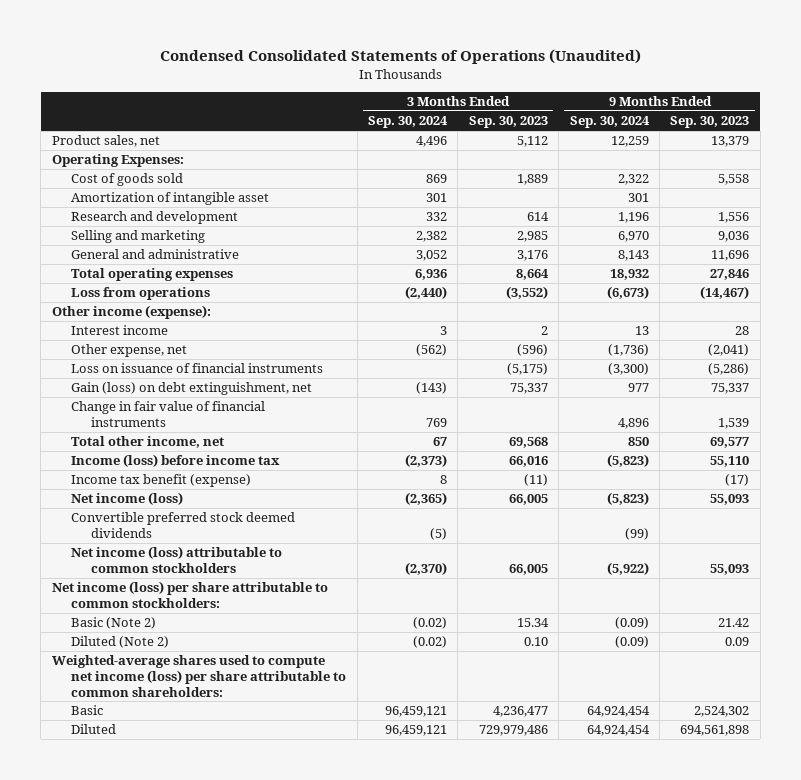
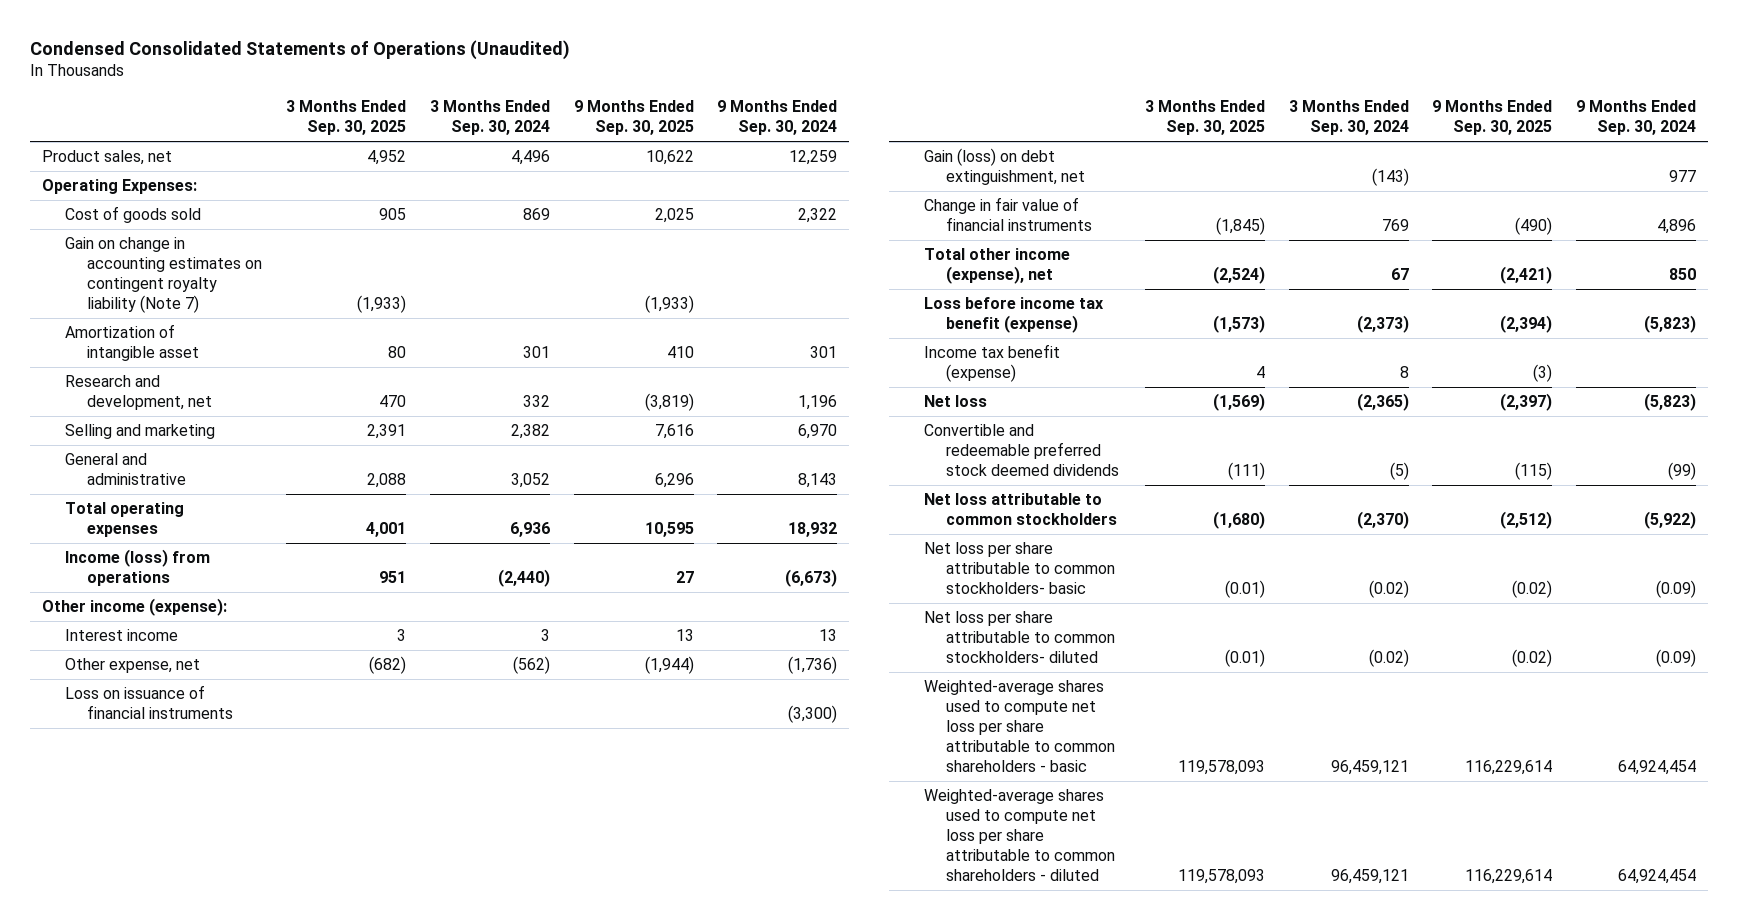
[468,116,548,129] Sep. 30, 2023 -> none
[670,116,750,129] Sep. 30, 2023 -> none
none -> [286,100,407,136] 3 Months Ended Sep. 30, 2025
none -> [573,100,694,136] 9 Months Ended Sep. 30, 2025
none -> [64,237,263,314] Gain on change in accounting estimates on contingent royalty liability (Note 7)
[71,211,239,225] Research and development -> [64,375,213,411] Research and development, net
[71,287,211,301] Loss from operations -> [64,549,210,587] Income (loss) from operations
[71,436,225,449] Total other income, net -> [923,248,1070,285] Total other income (expense), net
[71,454,281,468] Income (loss) before income tax -> [923,297,1104,334] Loss before income tax benefit (expense)
[51,581,328,608] Net income (loss) per share attributable to common stockholders: -> none
[51,655,347,697] Weighted-average shares used to compute net income (loss) per share attributable to common shareholders: -> none
[71,492,184,506] Net income (loss) -> [923,395,987,408] Net loss
[71,512,296,538] Convertible preferred stock deemed dividends -> [923,424,1120,477] Convertible and redeemable preferred stock deemed dividends
[71,546,283,573] Net income (loss) attributable to common stockholders -> [923,493,1118,526] Net loss attributable to common stockholders
[71,617,157,630] Basic (Note 2) -> [923,542,1116,595] Net loss per share attributable to common stockholders- basic
[71,636,170,649] Diluted (Note 2) -> [923,611,1116,664] Net loss per share attributable to common stockholders- diluted
[71,705,104,716] Basic -> [923,680,1116,772] Weighted-average shares used to compute net loss per share attributable to common shareholders - basic
[71,724,117,735] Diluted -> [923,789,1116,881] Weighted-average shares used to compute net loss per share attributable to common shareholders - diluted

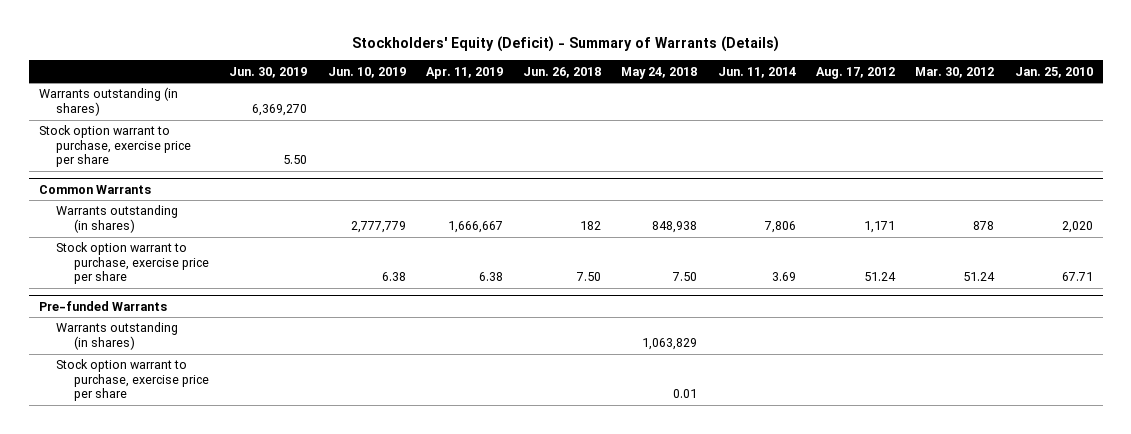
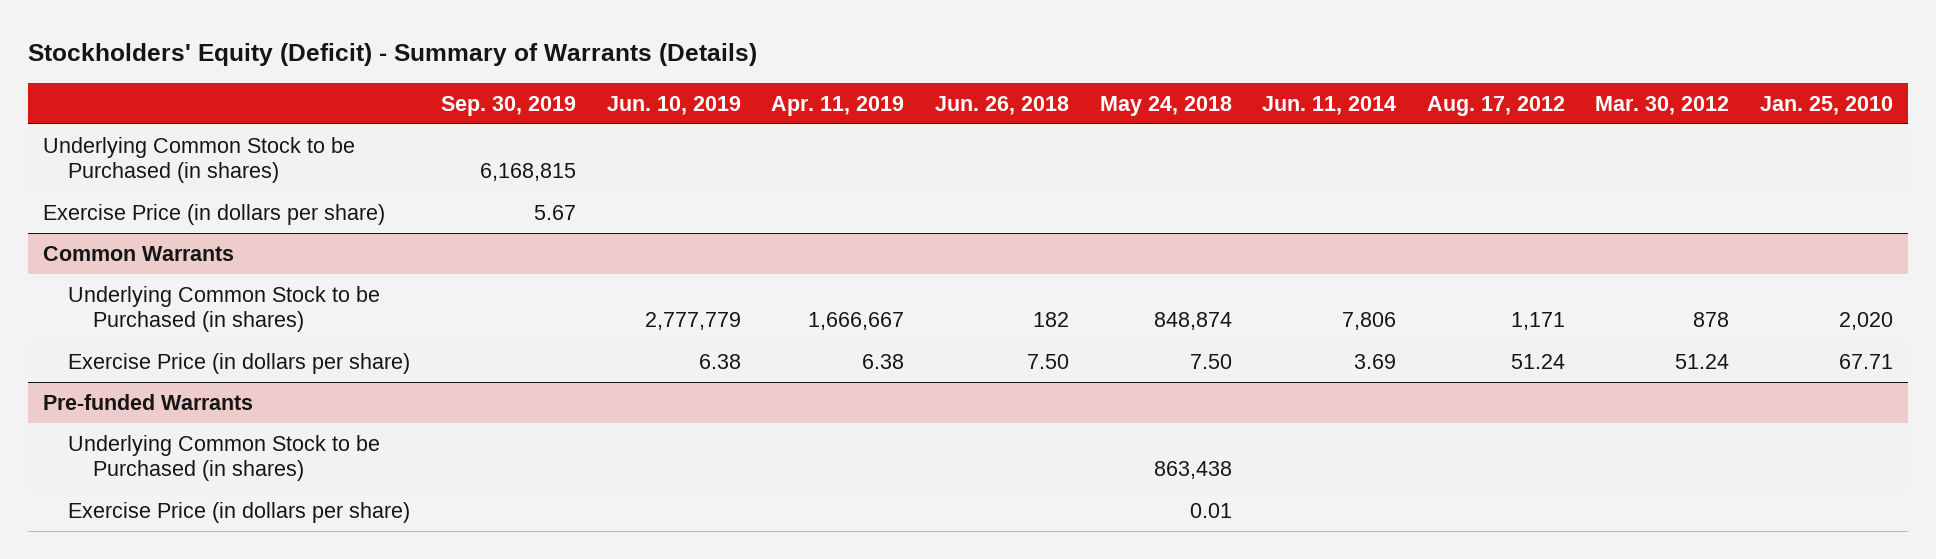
[229,66,308,78] Jun. 30, 2019 -> none
none -> [440,95,576,116] Sep. 30, 2019
[38,87,178,116] Warrants outstanding (in shares) -> [43,137,356,184] Underlying Common Stock to be Purchased (in shares)
[38,125,192,168] Stock option warrant to purchase, exercise price per share -> [43,204,386,226] Exercise Price (in dollars per share)
[56,205,179,233] Warrants outstanding (in shares) -> [68,286,381,333] Underlying Common Stock to be Purchased (in shares)
[652,220,698,233] 848,938 -> [1153,312,1232,331] 848,874
[56,242,209,285] Stock option warrant to purchase, exercise price per share -> [68,353,411,375] Exercise Price (in dollars per share)
[56,322,179,350] Warrants outstanding (in shares) -> [68,435,381,482] Underlying Common Stock to be Purchased (in shares)
[642,337,698,350] 1,063,829 -> [1153,461,1232,480] 863,438
[56,359,209,402] Stock option warrant to purchase, exercise price per share -> [68,502,411,524] Exercise Price (in dollars per share)

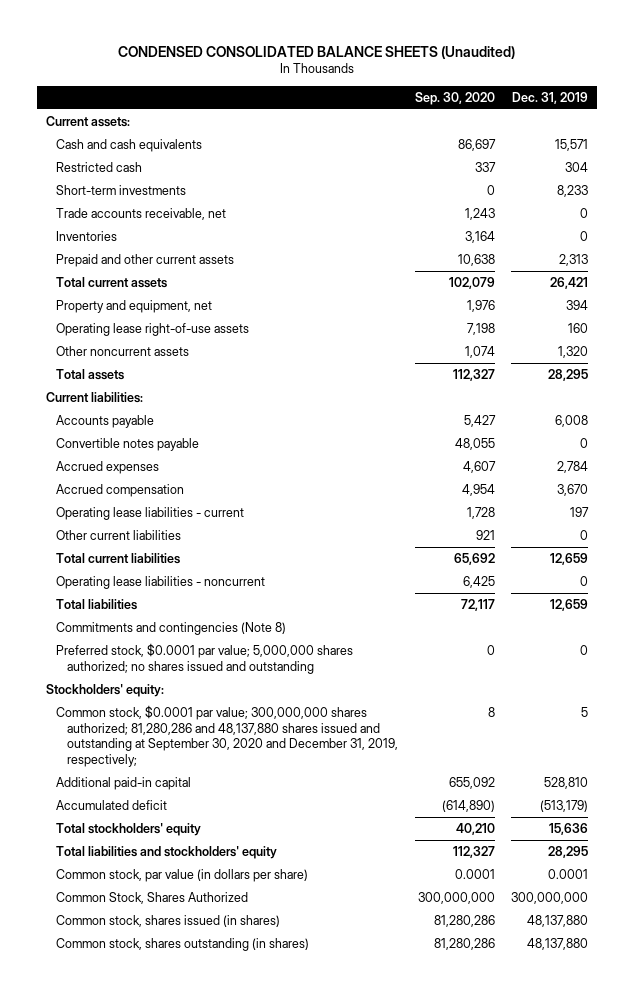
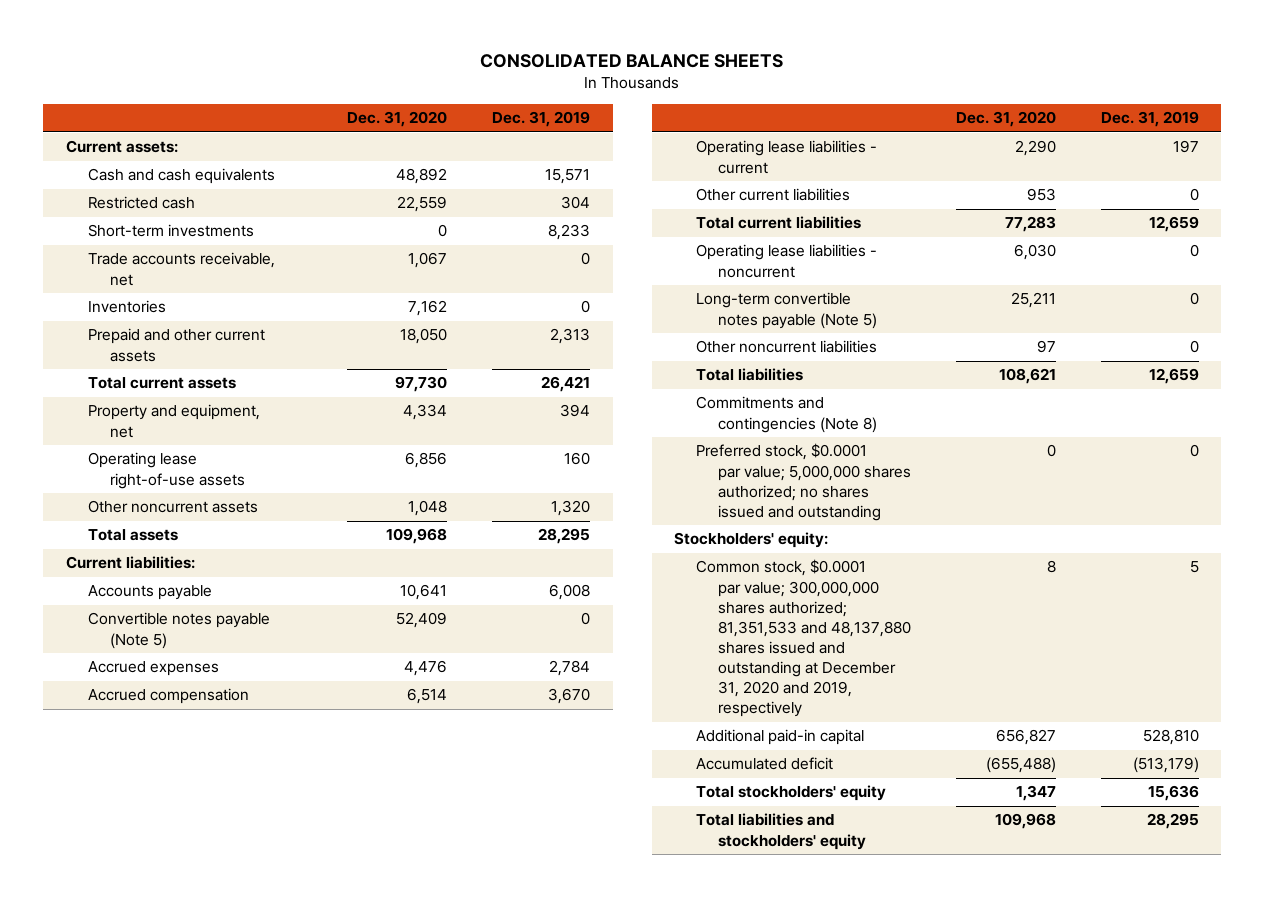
[118,45,516,59] CONDENSED CONSOLIDATED BALANCE SHEETS (Unaudited) -> [480,54,784,69] CONSOLIDATED BALANCE SHEETS
[414,91,495,105] Sep. 30, 2020 -> none
none -> [347,111,448,128] Dec. 31, 2020
[56,438,200,452] Convertible notes payable -> [87,612,270,649] Convertible notes payable (Note 5)
none -> [695,292,877,329] Long-term convertible notes payable (Note 5)
none -> [695,340,877,354] Other noncurrent liabilities
[56,705,398,767] Common stock, $0.0001 par value; 300,000,000 shares authorized; 81,280,286 and 48,137,880 shares issued and outstanding at September 30, 2020 and December 31, 2019, respectively; -> [695,559,911,718] Common stock, $0.0001 par value; 300,000,000 shares authorized; 81,351,533 and 48,137,880 shares issued and outstanding at December 31, 2020 and 2019, respectively
[56,869,309,883] Common stock, par value (in dollars per share) -> none
[56,892,249,905] Common Stock, Shares Authorized -> none
[56,915,281,928] Common stock, shares issued (in shares) -> none
[56,938,310,952] Common stock, shares outstanding (in shares) -> none

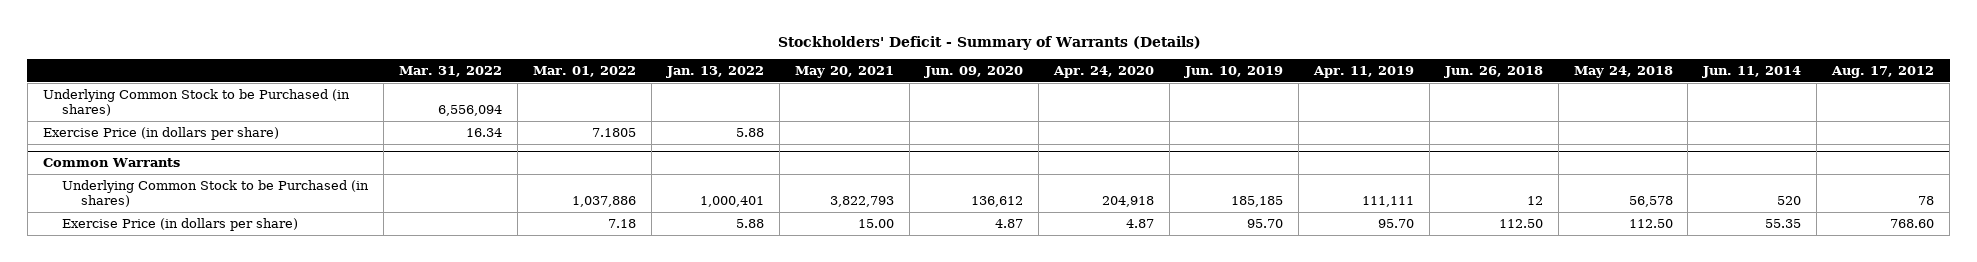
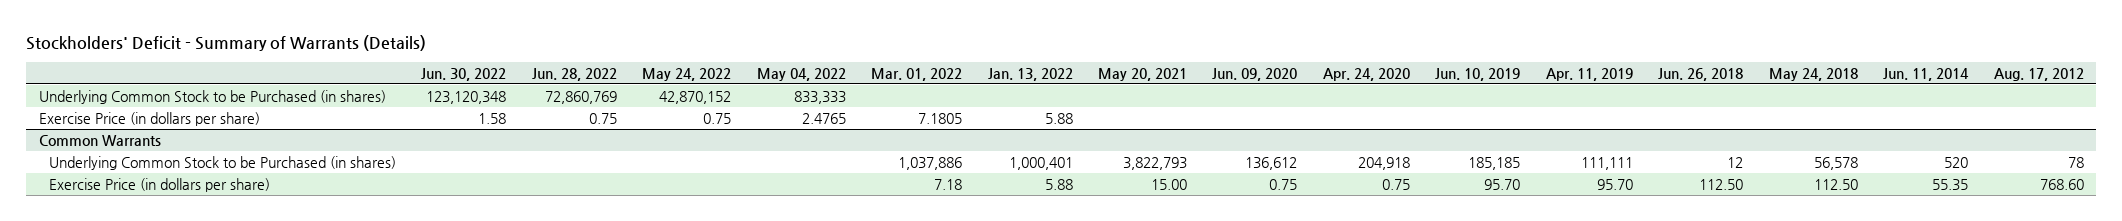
[398,65,502,77] Mar. 31, 2022 -> none
none -> [421,67,507,81] Jun. 30, 2022
none -> [531,67,617,81] Jun. 28, 2022
none -> [642,67,732,81] May 24, 2022
none -> [756,67,846,81] May 04, 2022
[994,218,1023,228] 4.87 -> [1269,178,1298,190] 0.75
[1125,218,1154,228] 4.87 -> [1381,178,1410,190] 0.75

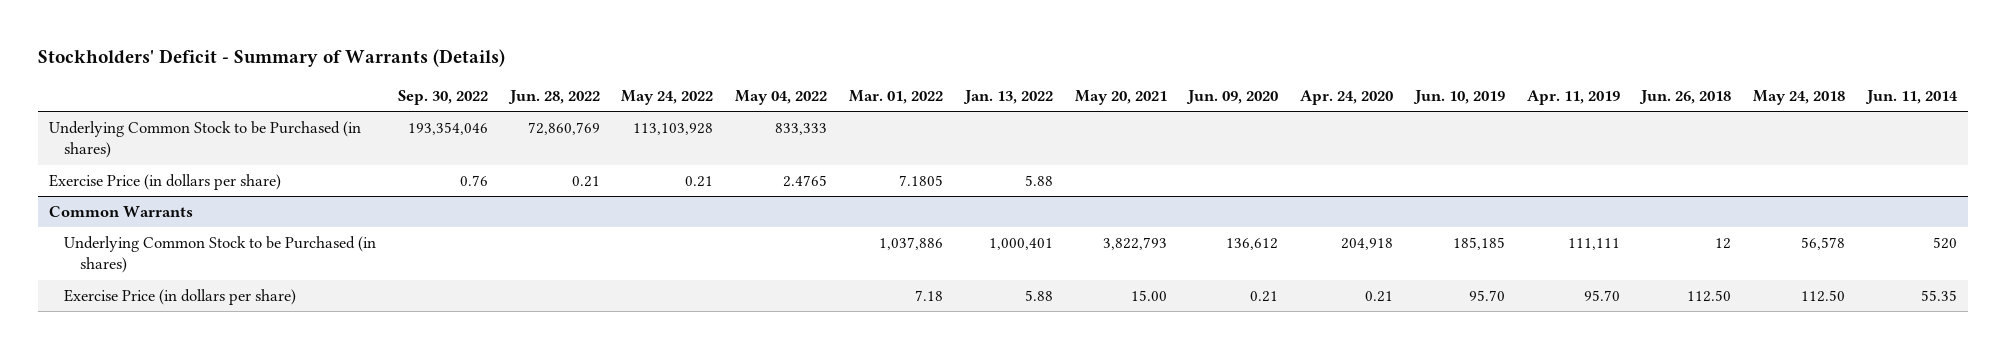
[421,67,507,81] Jun. 30, 2022 -> none
[1993,67,2084,81] Aug. 17, 2012 -> none
none -> [397,90,488,106] Sep. 30, 2022
[659,90,732,104] 42,870,152 -> [633,122,714,135] 113,103,928
[588,112,617,124] 0.75 -> [571,175,600,187] 0.21
[703,112,732,124] 0.75 -> [685,175,714,187] 0.21
[1269,178,1298,190] 0.75 -> [1250,290,1279,302] 0.21
[1381,178,1410,190] 0.75 -> [1365,290,1394,302] 0.21

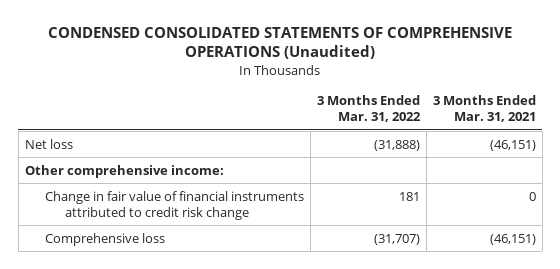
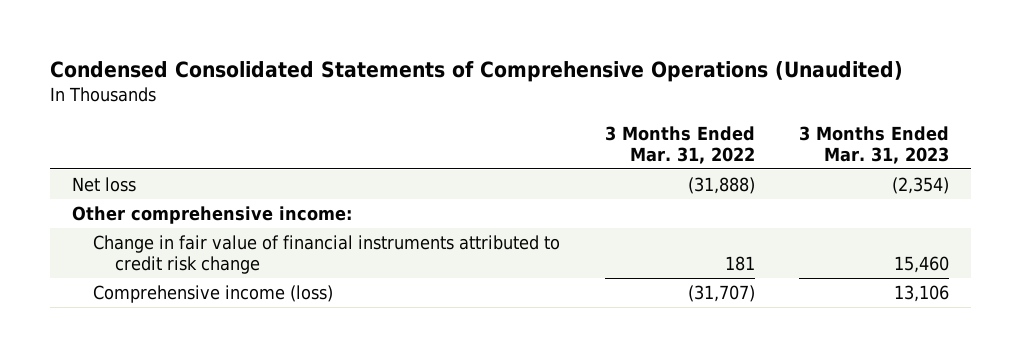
[48,26,513,60] CONDENSED CONSOLIDATED STATEMENTS OF COMPREHENSIVE OPERATIONS (Unaudited) -> [49,61,903,83] Condensed Consolidated Statements of Comprehensive Operations (Unaudited)
[432,94,536,123] 3 Months Ended Mar. 31, 2021 -> none
none -> [799,125,950,164] 3 Months Ended Mar. 31, 2023
[44,232,165,246] Comprehensive loss -> [93,284,334,303] Comprehensive income (loss)

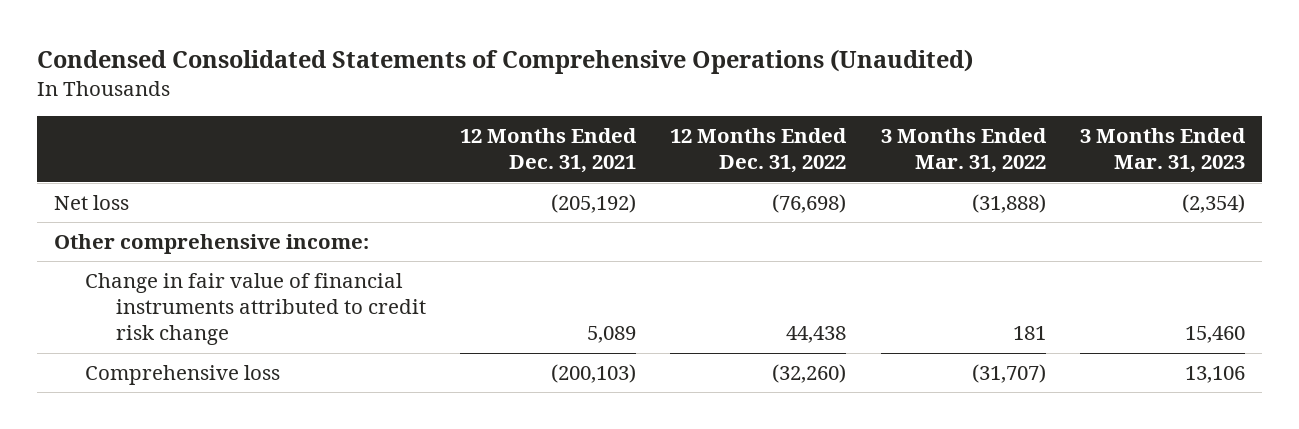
none -> [459,128,637,174] 12 Months Ended Dec. 31, 2021
none -> [670,128,848,174] 12 Months Ended Dec. 31, 2022
[93,284,334,303] Comprehensive income (loss) -> [84,364,280,385] Comprehensive loss

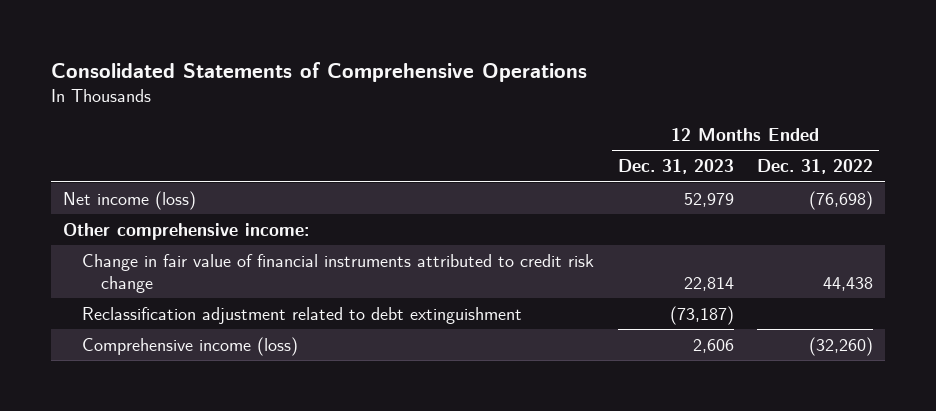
[36,49,973,75] Condensed Consolidated Statements of Comprehensive Operations (Unaudited) -> [50,62,587,83] Consolidated Statements of Comprehensive Operations
[459,128,637,174] 12 Months Ended Dec. 31, 2021 -> none
[880,128,1047,174] 3 Months Ended Mar. 31, 2022 -> none
[1080,128,1247,174] 3 Months Ended Mar. 31, 2023 -> none
none -> [617,159,734,175] Dec. 31, 2023
[54,194,130,210] Net loss -> [62,190,196,210] Net income (loss)
none -> [82,306,523,324] Reclassification adjustment related to debt extinguishment
[84,364,280,385] Comprehensive loss -> [82,336,299,356] Comprehensive income (loss)

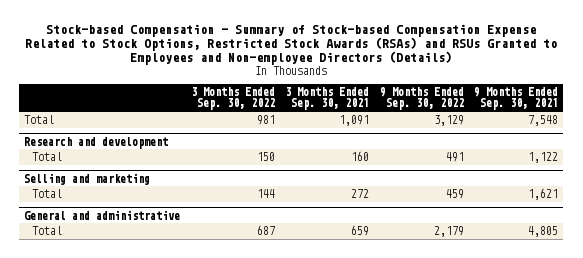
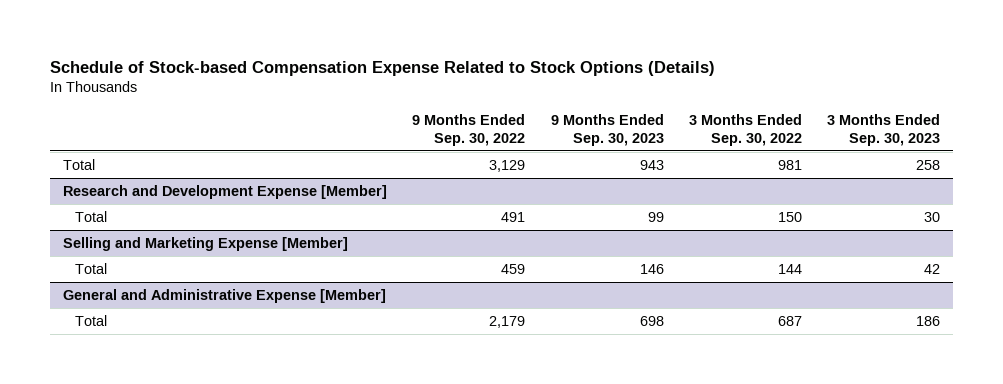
[25,23,558,66] Stock-based Compensation - Summary of Stock-based Compensation Expense Related to Stock Options, Restricted Stock Awards (RSAs) and RSUs Granted to Employees and Non-employee Directors (Details) -> [50,60,716,76] Schedule of Stock-based Compensation Expense Related to Stock Options (Details)
[285,87,370,111] 3 Months Ended Sep. 30, 2021 -> none
[474,87,559,111] 9 Months Ended Sep. 30, 2021 -> none
none -> [550,113,664,146] 9 Months Ended Sep. 30, 2023
none -> [827,113,941,146] 3 Months Ended Sep. 30, 2023
[24,136,169,149] Research and development -> [63,184,388,199] Research and Development Expense [Member]
[24,172,151,185] Selling and marketing -> [63,236,349,251] Selling and Marketing Expense [Member]
[24,209,181,220] General and administrative -> [63,288,387,303] General and Administrative Expense [Member]

